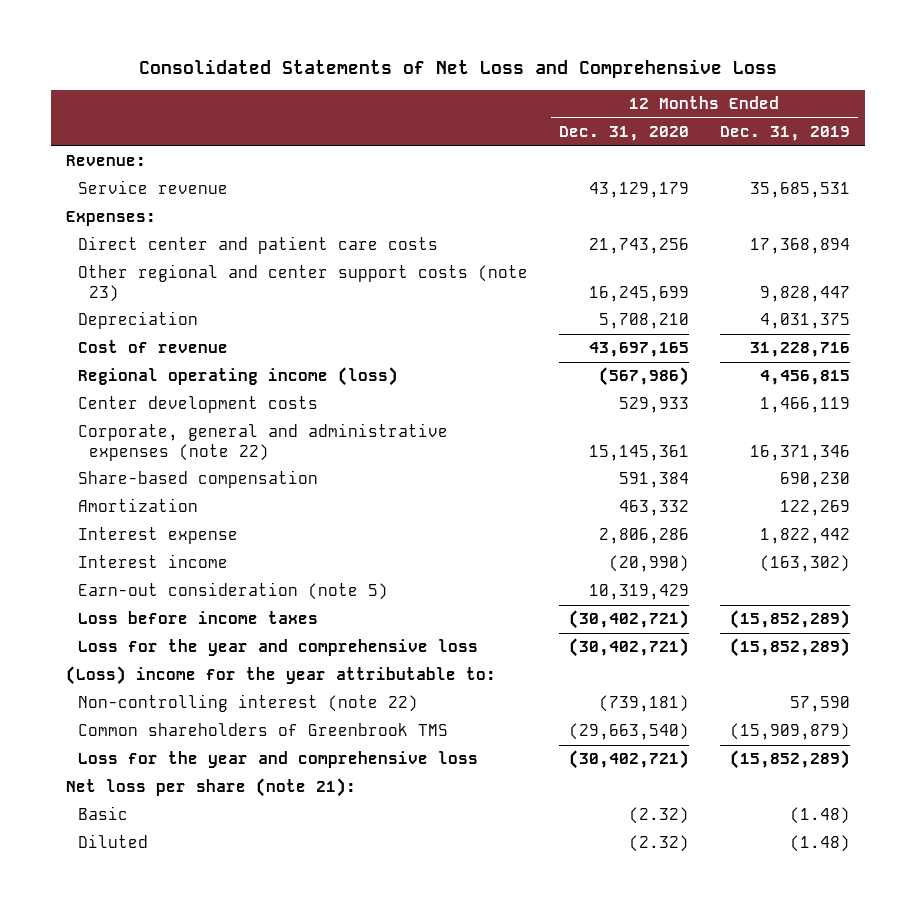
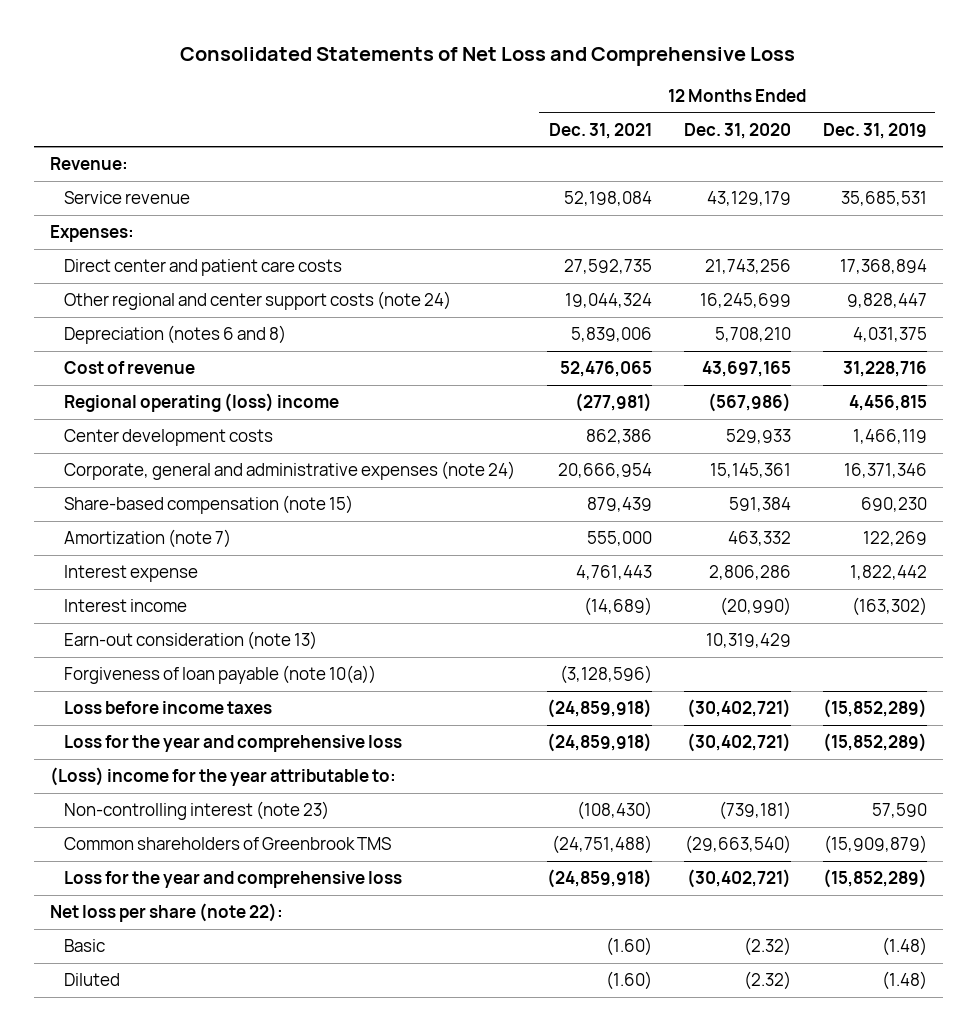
none -> [548,122,652,139] Dec. 31, 2021
[77,264,528,302] Other regional and center support costs (note 23) -> [63,291,451,311] Other regional and center support costs (note 24)
[77,311,198,330] Depreciation -> [63,325,286,345] Depreciation (notes 6 and 8)
[77,367,398,387] Regional operating income (loss) -> [63,393,339,413] Regional operating (loss) income
[77,423,448,461] Corporate, general and administrative expenses (note 22) -> [63,461,515,481] Corporate, general and administrative expenses (note 24)
[77,470,318,489] Share-based compensation -> [63,495,353,515] Share-based compensation (note 15)
[77,498,198,513] Amortization -> [63,529,231,549] Amortization (note 7)
[77,582,388,601] Earn-out consideration (note 5) -> [63,631,317,651] Earn-out consideration (note 13)
none -> [63,665,376,685] Forgiveness of loan payable (note 10(a))
[77,694,418,713] Non-controlling interest (note 22) -> [63,801,329,821] Non-controlling interest (note 23)
[66,778,357,798] Net loss per share (note 21): -> [50,903,284,923] Net loss per share (note 22):

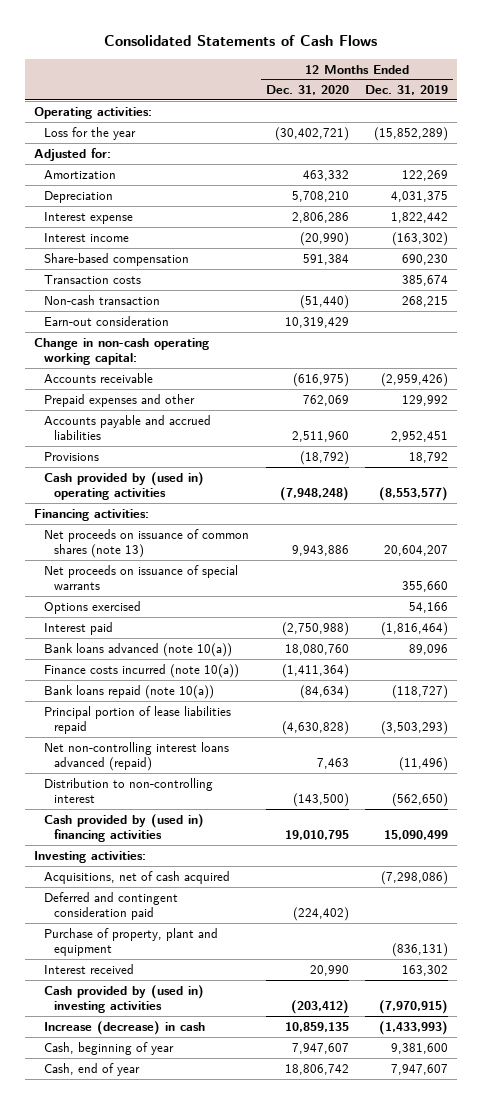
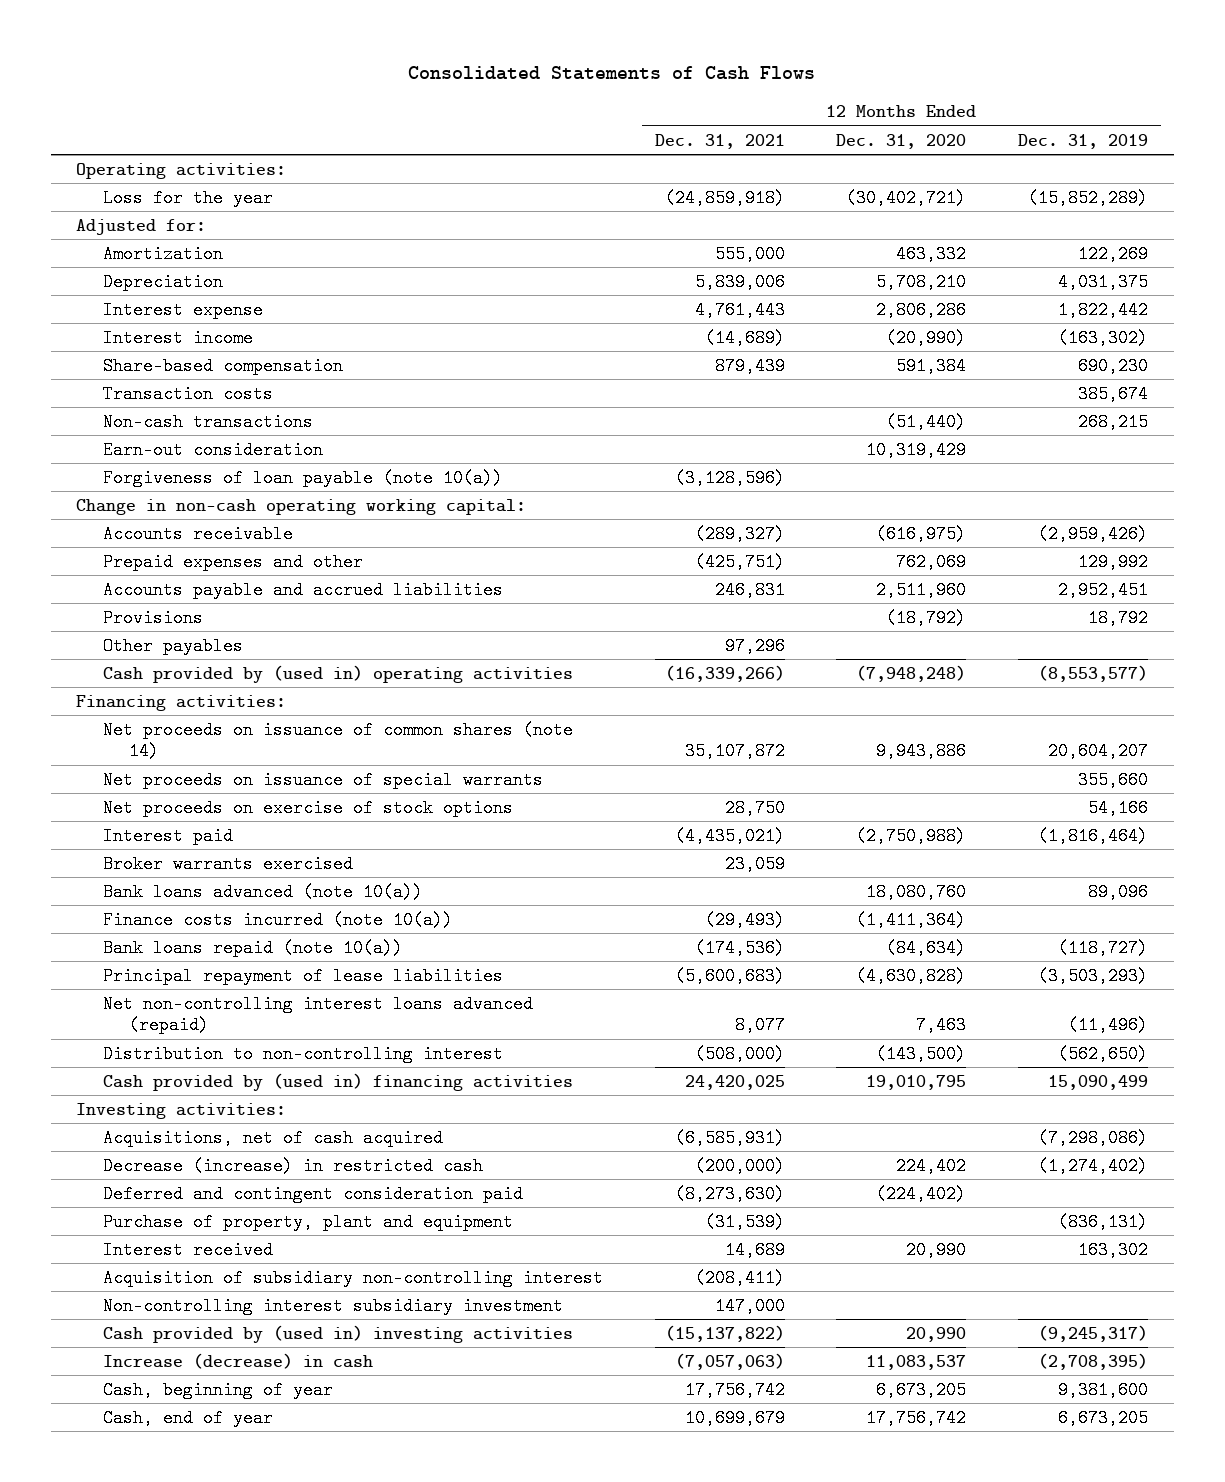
none -> [654,133,785,149] Dec. 31, 2021
[43,294,160,305] Non-cash transaction -> [102,412,313,431] Non-cash transactions
none -> [102,468,503,487] Forgiveness of loan payable (note 10(a))
none -> [102,636,243,655] Other payables
[43,528,249,559] Net proceeds on issuance of common shares (note 13) -> [102,720,573,761] Net proceeds on issuance of common shares (note 14)
[43,600,141,614] Options exercised -> [102,798,513,817] Net proceeds on exercise of stock options
none -> [102,854,353,873] Broker warrants exercised
[43,705,231,735] Principal portion of lease liabilities repaid -> [102,966,503,985] Principal repayment of lease liabilities
none -> [102,1156,483,1175] Decrease (increase) in restricted cash
none -> [102,1268,603,1287] Acquisition of subsidiary non-controlling interest
none -> [102,1296,563,1315] Non-controlling interest subsidiary investment
[290,1000,349,1015] (203,412) -> [906,1326,967,1342] 20,990
[379,1000,449,1015] (7,970,915) -> [1038,1324,1149,1342] (9,245,317)
[284,1021,349,1032] 10,859,135 -> [866,1354,967,1370] 11,083,537
[379,1020,449,1035] (1,433,993) -> [1038,1352,1149,1370] (2,708,395)
[291,1042,349,1054] 7,947,607 -> [876,1380,967,1399] 6,673,205
[284,1063,349,1075] 18,806,742 -> [866,1408,967,1427] 17,756,742
[391,1063,449,1075] 7,947,607 -> [1058,1408,1149,1427] 6,673,205

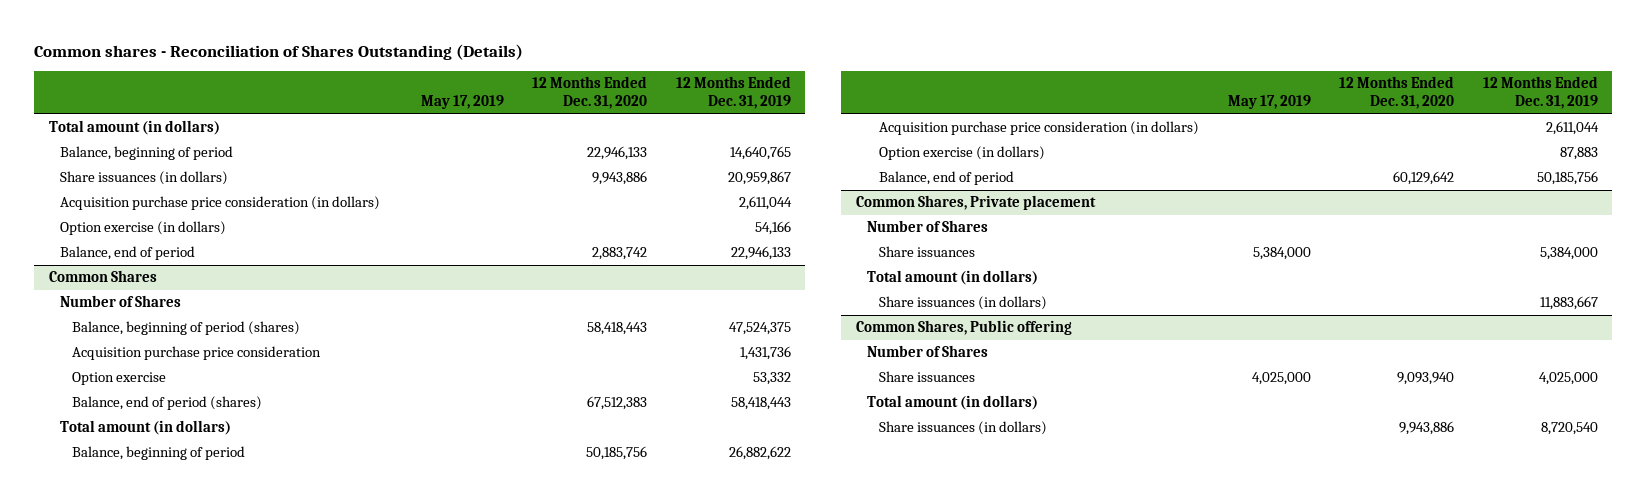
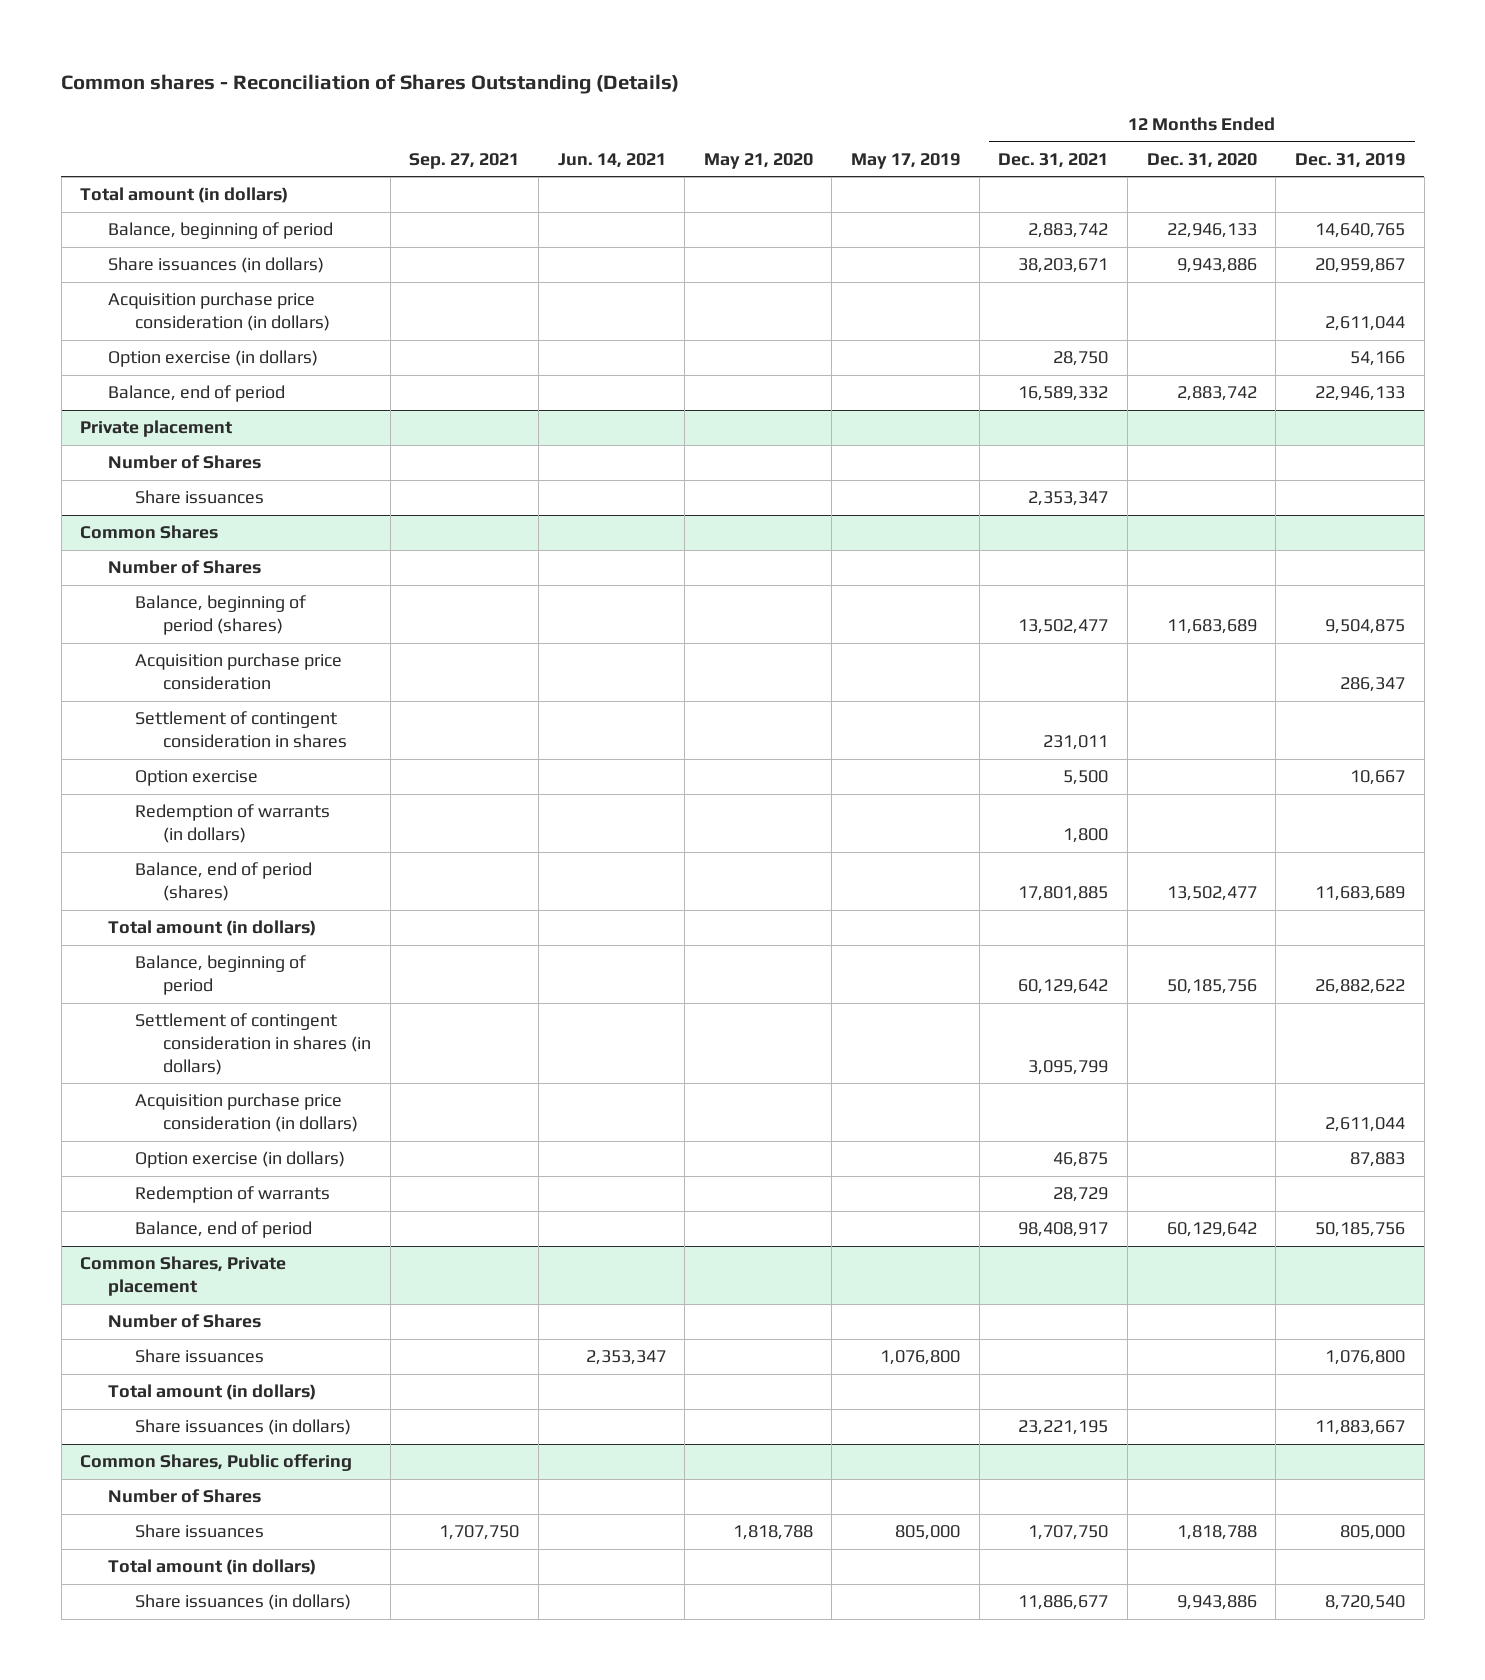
none -> [409,152,520,169] Sep. 27, 2021
none -> [557,152,666,168] Jun. 14, 2021
none -> [703,152,813,169] May 21, 2020
none -> [998,152,1109,168] Dec. 31, 2021
none -> [80,420,233,438] Private placement
none -> [107,455,261,470] Number of Shares
none -> [135,490,265,505] Share issuances
[587,322,648,336] 58,418,443 -> [1166,618,1257,634] 11,683,689
[729,322,792,336] 47,524,375 -> [1324,618,1405,634] 9,504,875
[740,346,792,361] 1,431,736 -> [1339,676,1405,692] 286,347
none -> [135,711,347,748] Settlement of contingent consideration in shares
[753,372,792,386] 53,332 -> [1349,770,1405,786] 10,667
none -> [135,804,331,843] Redemption of warrants (in dollars)
[587,396,648,411] 67,512,383 -> [1166,885,1257,901] 13,502,477
[731,397,792,411] 58,418,443 -> [1314,885,1405,901] 11,683,689
none -> [135,1013,371,1075] Settlement of contingent consideration in shares (in dollars)
none -> [135,1186,331,1204] Redemption of warrants
[1252,247,1311,261] 5,384,000 -> [880,1350,961,1366] 1,076,800
[1540,247,1599,261] 5,384,000 -> [1324,1350,1405,1366] 1,076,800
[1251,372,1311,386] 4,025,000 -> [895,1525,961,1541] 805,000
[1397,372,1455,386] 9,093,940 -> [1176,1525,1257,1541] 1,818,788
[1539,372,1599,386] 4,025,000 -> [1339,1525,1405,1541] 805,000

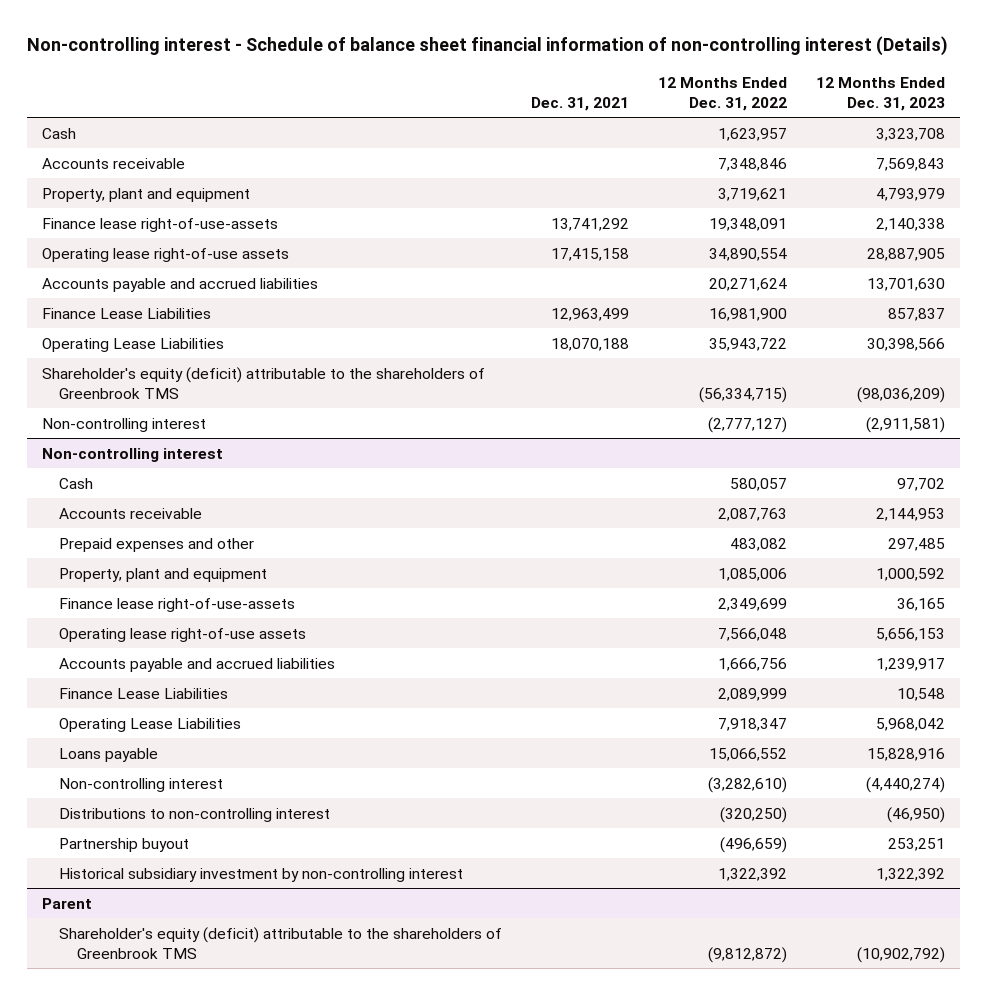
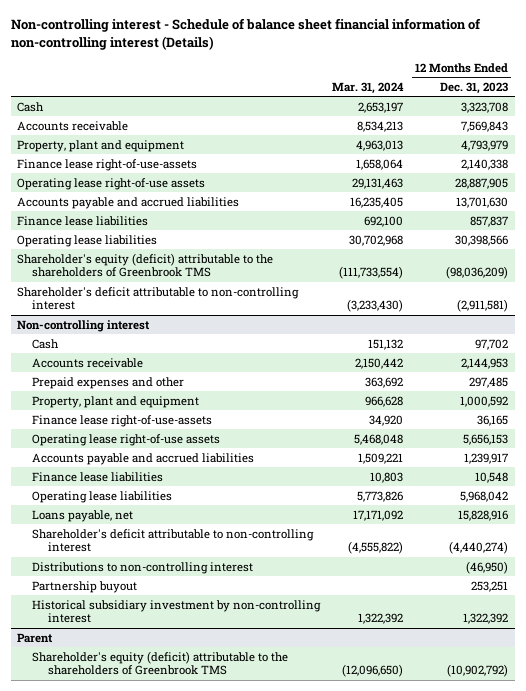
[531,96,630,111] Dec. 31, 2021 -> none
[658,76,788,111] 12 Months Ended Dec. 31, 2022 -> none
none -> [332,81,405,94] Mar. 31, 2024
[41,307,211,319] Finance Lease Liabilities -> [17,215,149,226] Finance lease liabilities
[41,337,224,352] Operating Lease Liabilities -> [17,234,158,247] Operating lease liabilities
[41,417,206,432] Non-controlling interest -> [17,286,300,311] Shareholder's deficit attributable to non-controlling interest
[59,687,229,699] Finance Lease Liabilities -> [32,471,164,482] Finance lease liabilities
[59,717,242,732] Operating Lease Liabilities -> [32,490,173,503] Operating lease liabilities
[59,747,159,762] Loans payable -> [32,509,134,522] Loans payable, net
[59,777,224,792] Non-controlling interest -> [32,528,315,553] Shareholder's deficit attributable to non-controlling interest

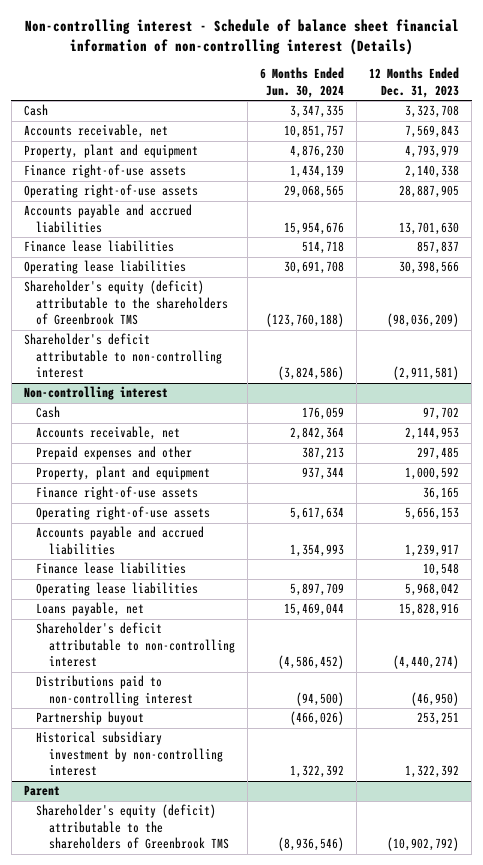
[332,81,405,94] Mar. 31, 2024 -> none
none -> [260,67,345,98] 6 Months Ended Jun. 30, 2024
[17,120,129,131] Accounts receivable -> [23,124,168,139] Accounts receivable, net
[17,158,198,171] Finance lease right-of-use-assets -> [23,164,186,179] Finance right-of-use assets
[17,177,206,190] Operating lease right-of-use assets -> [23,184,198,199] Operating right-of-use assets
[32,357,144,368] Accounts receivable -> [36,426,181,441] Accounts receivable, net
[32,414,213,427] Finance lease right-of-use-assets -> [36,486,199,501] Finance right-of-use assets
[32,433,221,446] Operating lease right-of-use assets -> [36,506,211,521] Operating right-of-use assets
[32,561,254,574] Distributions to non-controlling interest -> [36,675,193,706] Distributions paid to non-controlling interest

